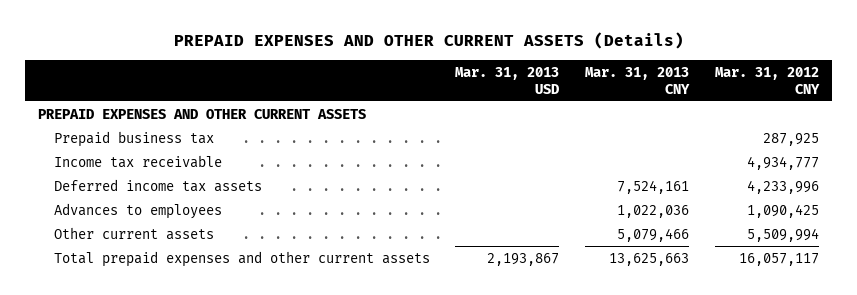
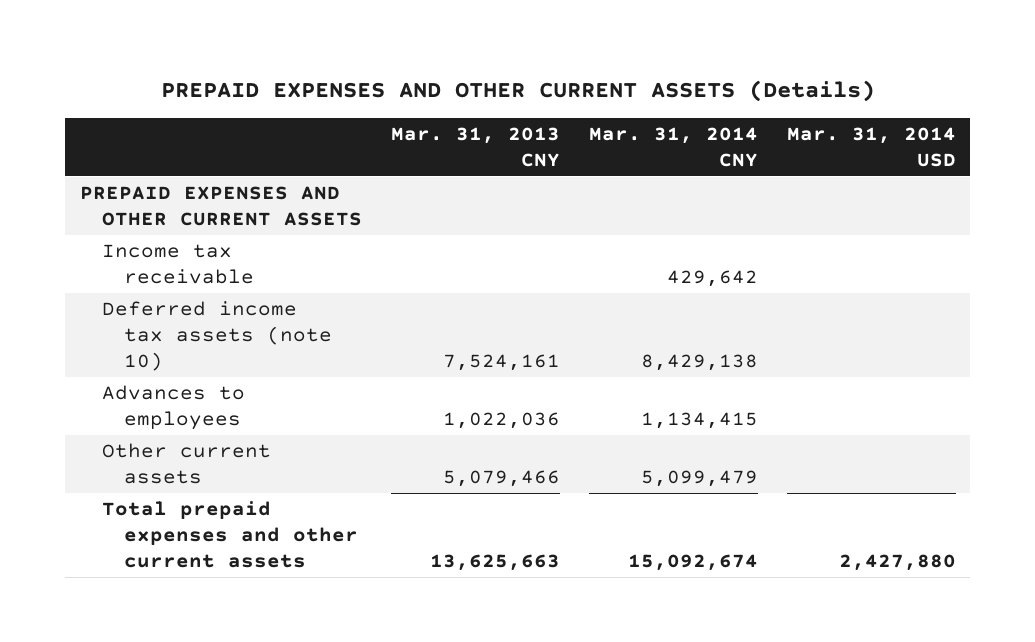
[455,66,560,94] Mar. 31, 2013 USD -> none
[715,66,821,94] Mar. 31, 2012 CNY -> none
none -> [588,127,758,168] Mar. 31, 2014 CNY
none -> [786,127,956,168] Mar. 31, 2014 USD
[53,130,214,147] Prepaid business tax -> none
[53,178,262,192] Deferred income tax assets -> [101,301,332,372] Deferred income tax assets (note 10)

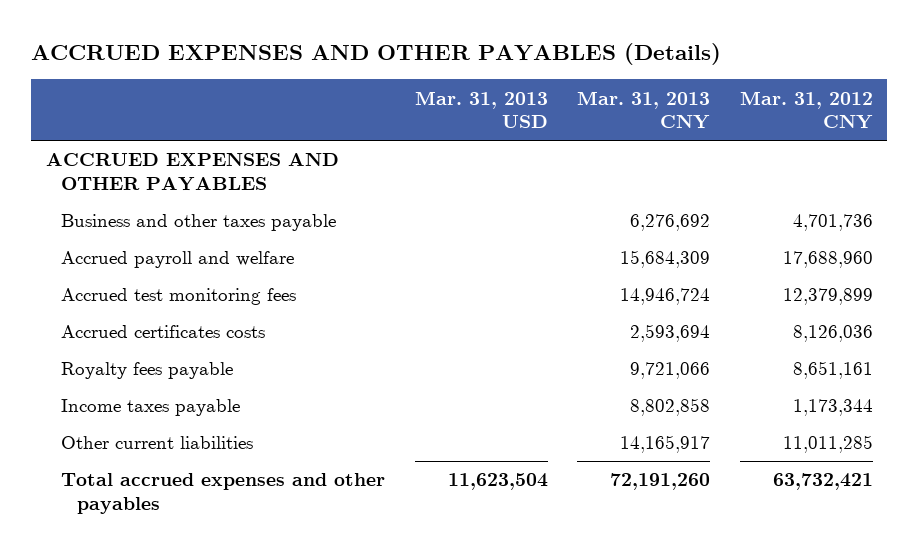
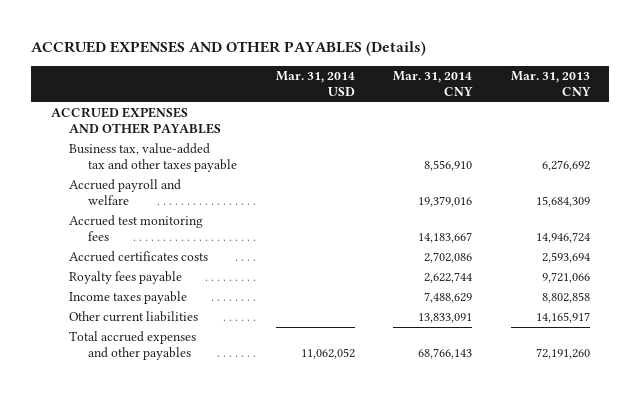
[414,90,548,129] Mar. 31, 2013 USD -> none
[739,90,873,130] Mar. 31, 2012 CNY -> none
none -> [275,71,355,97] Mar. 31, 2014 USD
none -> [393,71,474,97] Mar. 31, 2014 CNY
[61,214,337,232] Business and other taxes payable -> [69,143,238,173] Business tax, value-added tax and other taxes payable

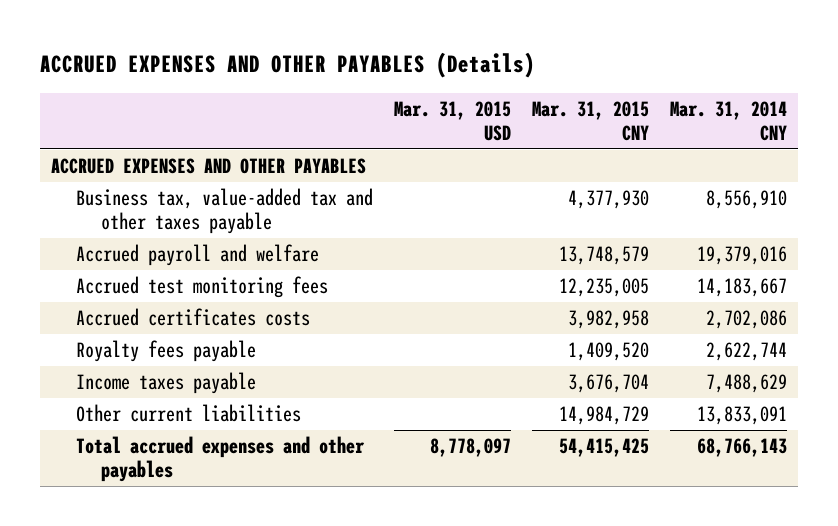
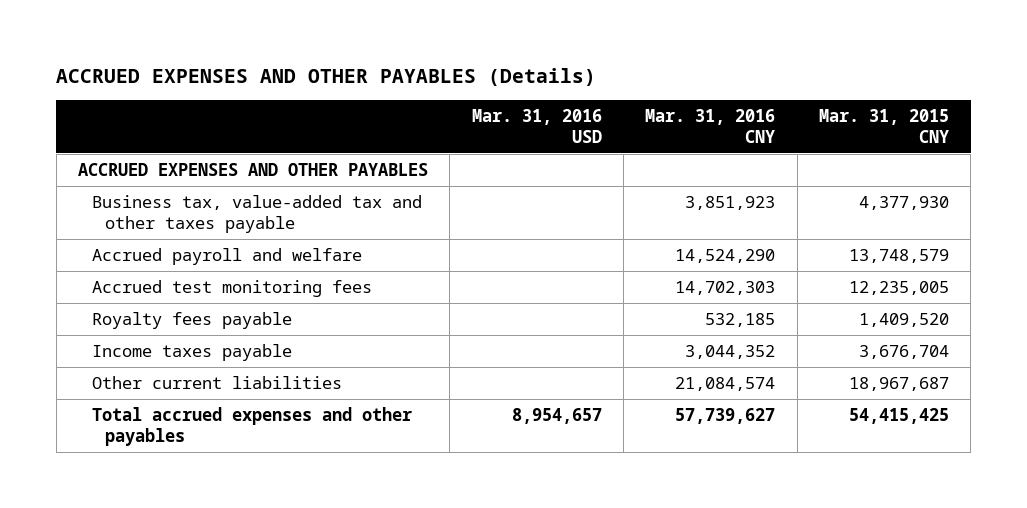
[393,100,511,141] Mar. 31, 2015 USD -> none
[670,100,788,141] Mar. 31, 2014 CNY -> none
none -> [471,108,602,144] Mar. 31, 2016 USD
none -> [645,108,776,144] Mar. 31, 2016 CNY
[75,308,310,327] Accrued certificates costs -> none
[559,406,650,426] 14,984,729 -> [849,377,950,392] 18,967,687

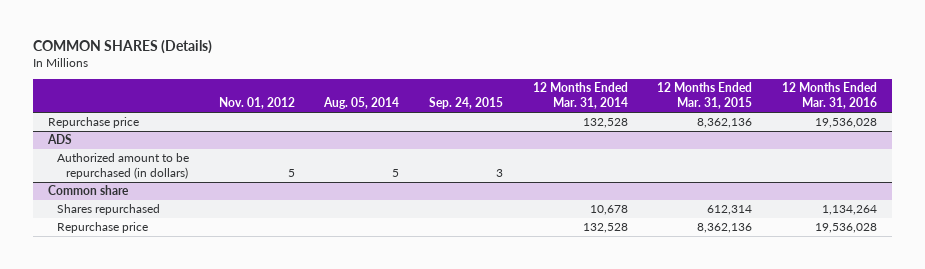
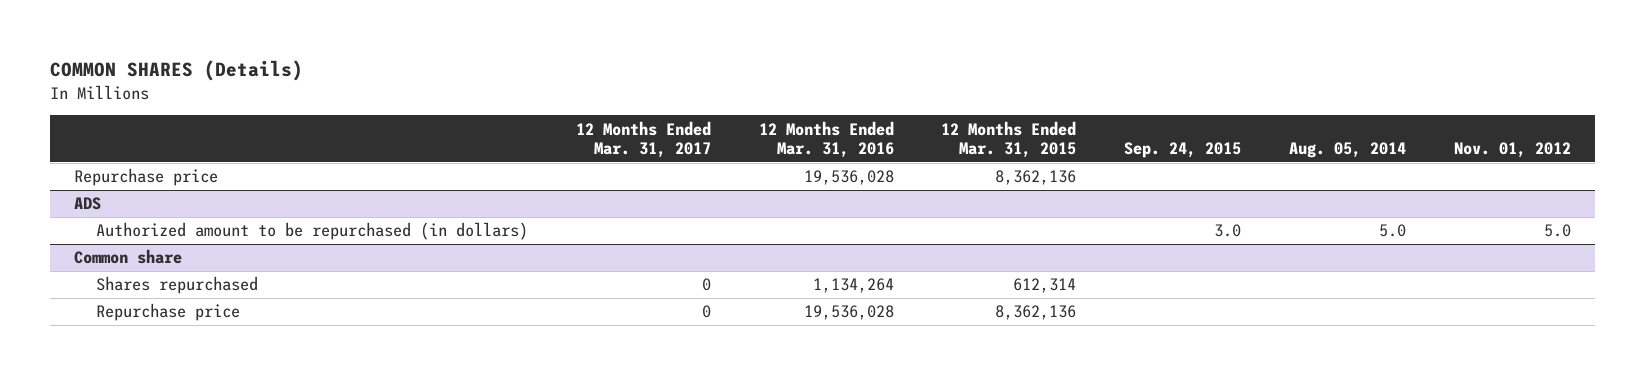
[532,82,628,110] 12 Months Ended Mar. 31, 2014 -> none
none -> [575,120,711,159] 12 Months Ended Mar. 31, 2017
[287,169,295,178] 5 -> [1543,224,1571,238] 5.0
[392,169,400,178] 5 -> [1378,224,1406,238] 5.0
[496,169,504,178] 3 -> [1214,224,1242,238] 3.0

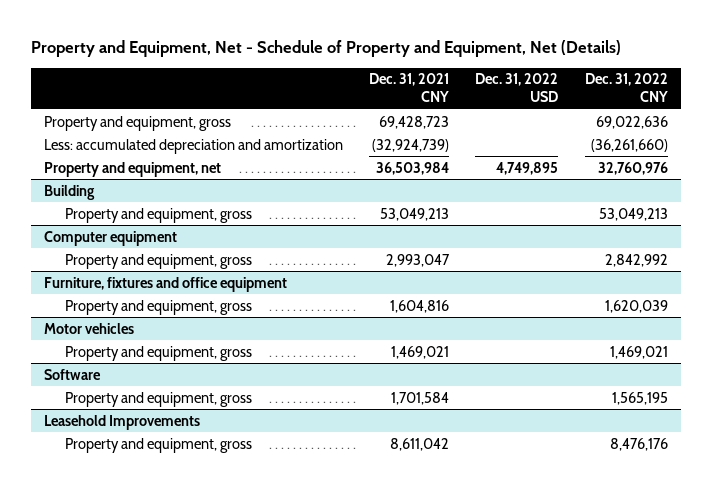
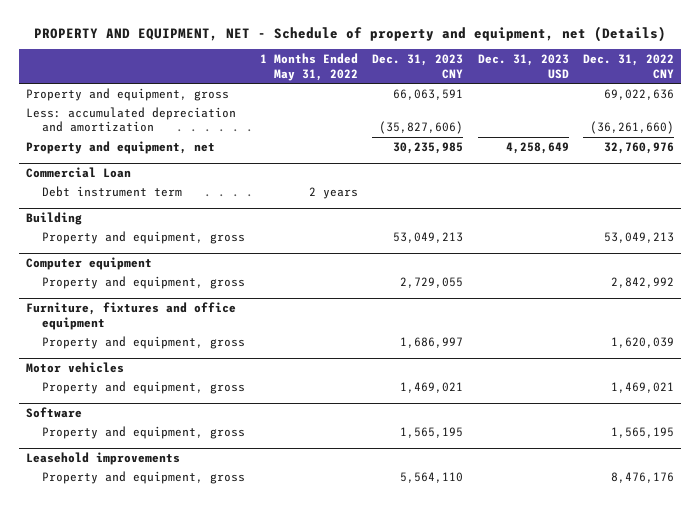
[30,40,621,58] Property and Equipment, Net - Schedule of Property and Equipment, Net (Details) -> [34,25,667,42] PROPERTY AND EQUIPMENT, NET - Schedule of property and equipment, net (Details)
[369,73,450,103] Dec. 31, 2021 CNY -> none
[475,73,559,103] Dec. 31, 2022 USD -> none
none -> [259,53,358,81] 1 Months Ended May 31, 2022
none -> [372,54,464,79] Dec. 31, 2023 CNY
none -> [477,54,569,79] Dec. 31, 2023 USD
none -> [26,166,132,178] Commercial Loan
none -> [42,185,183,197] Debt instrument term
[43,414,200,430] Leasehold Improvements -> [26,451,181,465] Leasehold improvements

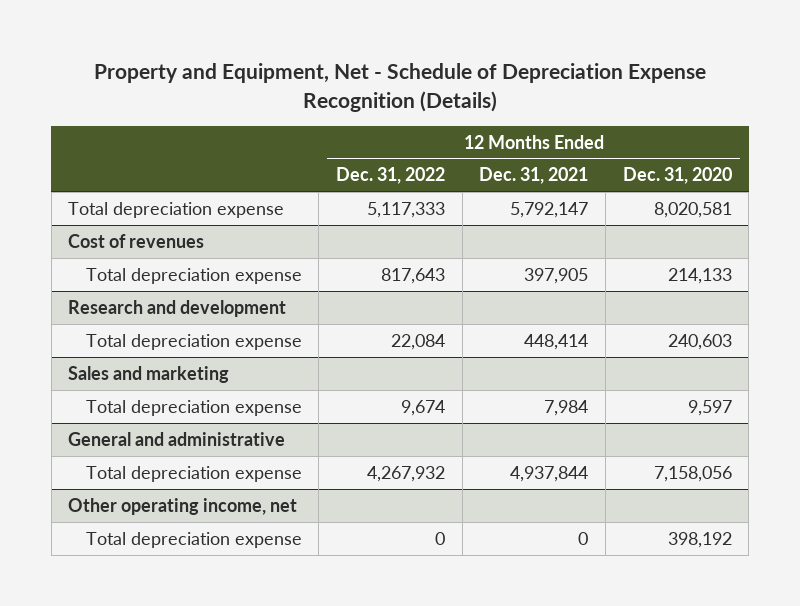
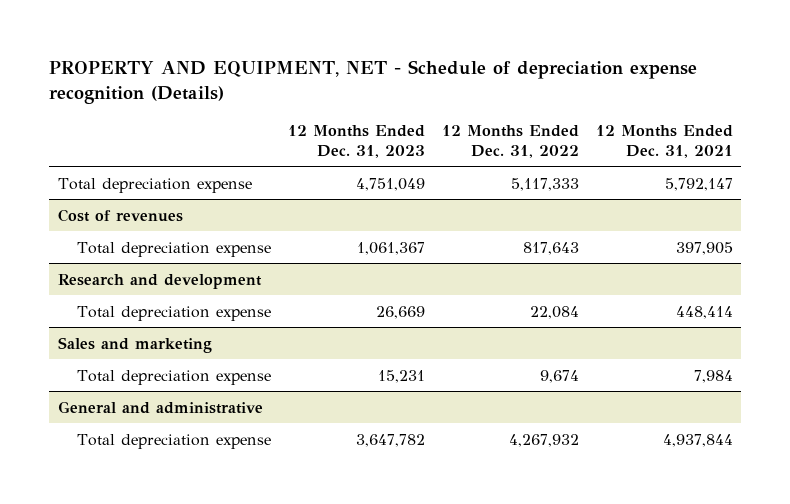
[93,63,706,112] Property and Equipment, Net - Schedule of Depreciation Expense Recognition (Details) -> [49,59,698,104] PROPERTY AND EQUIPMENT, NET - Schedule of depreciation expense recognition (Details)
[622,167,732,185] Dec. 31, 2020 -> none
none -> [287,125,425,158] 12 Months Ended Dec. 31, 2023
[68,497,298,515] Other operating income, net -> none
[85,531,302,548] Total depreciation expense -> none

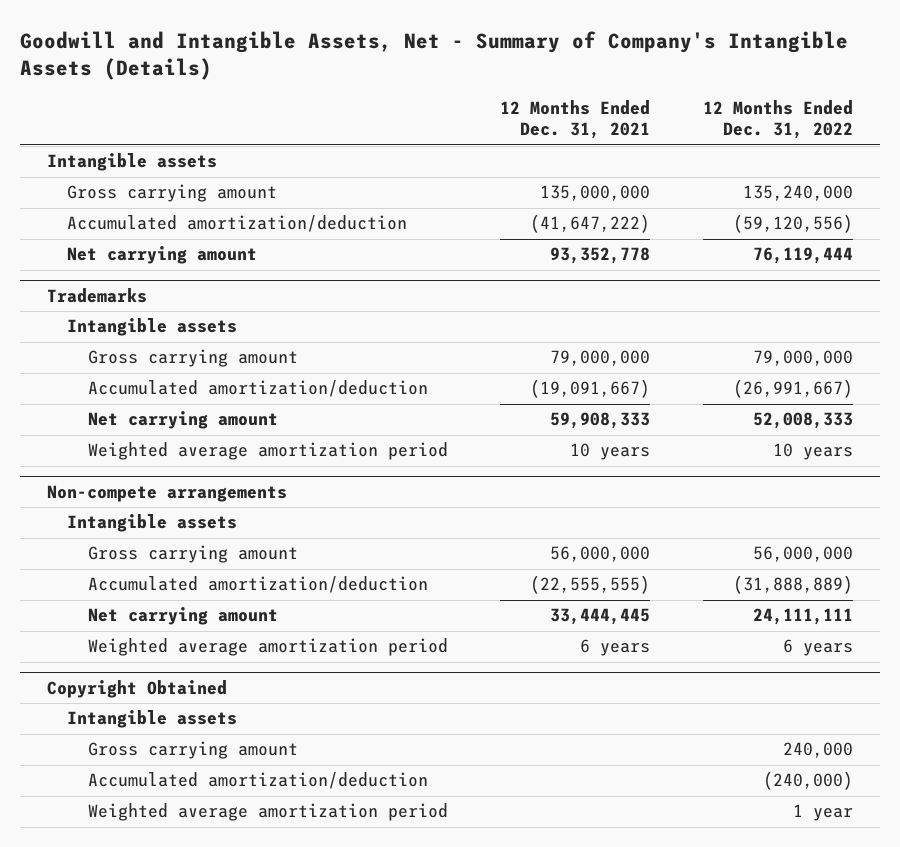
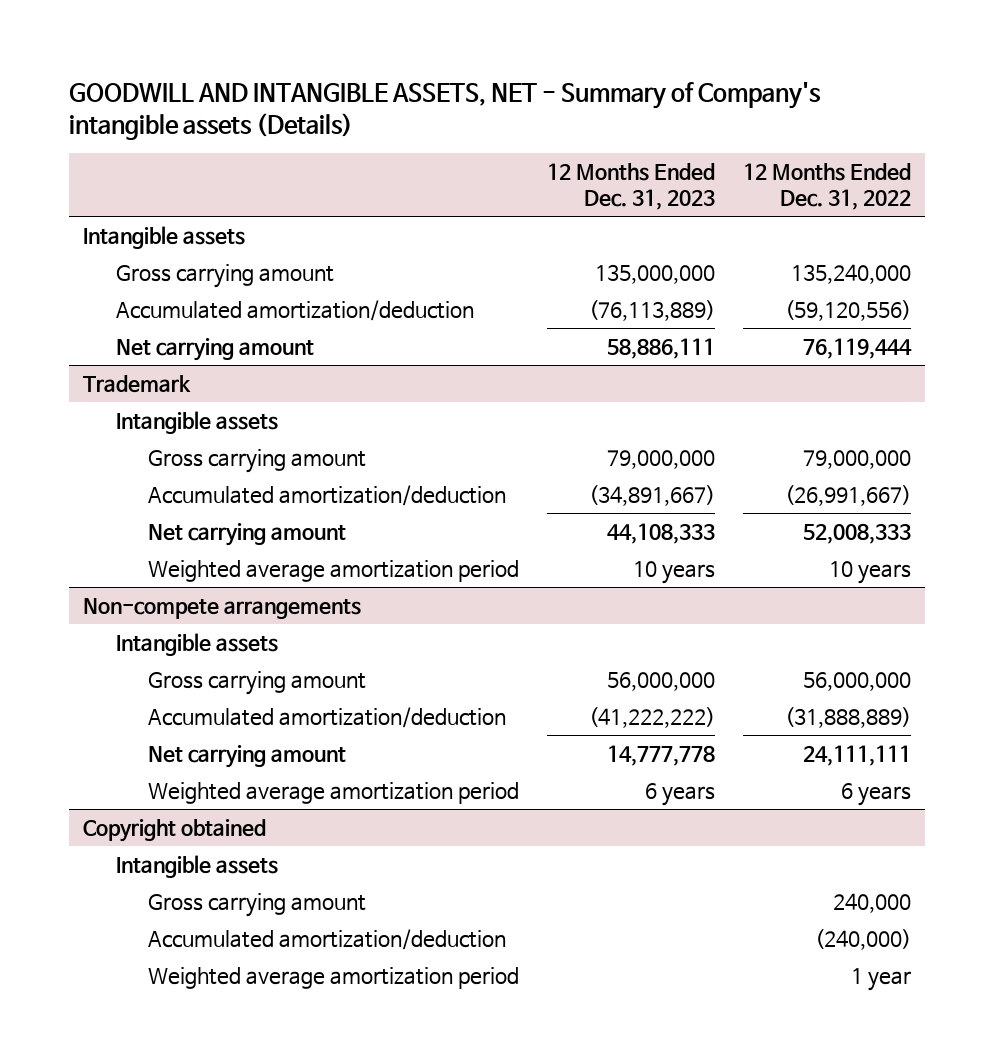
[20,30,849,81] Goodwill and Intangible Assets, Net - Summary of Company's Intangible Assets (Details) -> [69,82,822,140] GOODWILL AND INTANGIBLE ASSETS, NET - Summary of Company's intangible assets (Details)
[500,100,651,140] 12 Months Ended Dec. 31, 2021 -> none
none -> [546,162,715,211] 12 Months Ended Dec. 31, 2023
[46,288,147,304] Trademarks -> [83,374,192,393] Trademark
[46,680,227,699] Copyright Obtained -> [83,818,267,842] Copyright obtained

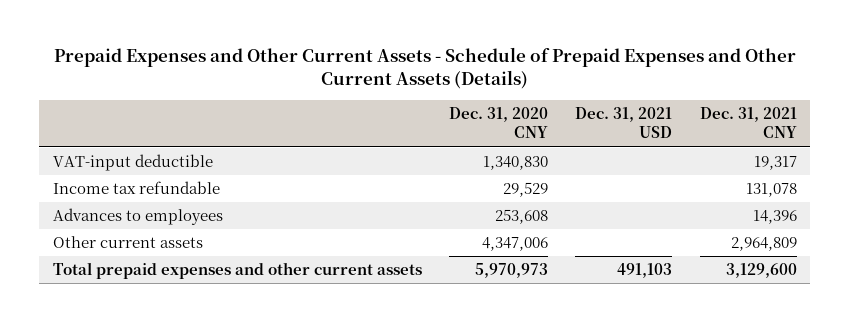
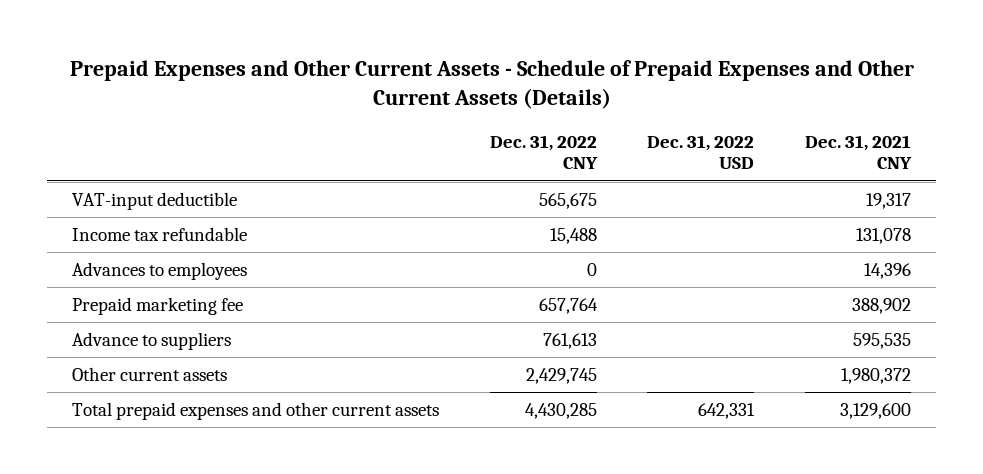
[448,107,548,139] Dec. 31, 2020 CNY -> none
[575,107,673,139] Dec. 31, 2021 USD -> none
none -> [489,134,598,170] Dec. 31, 2022 CNY
none -> [647,134,755,170] Dec. 31, 2022 USD
none -> [72,296,244,315] Prepaid marketing fee
none -> [72,331,232,350] Advance to suppliers
[730,237,797,252] 2,964,809 -> [840,367,911,384] 1,980,372

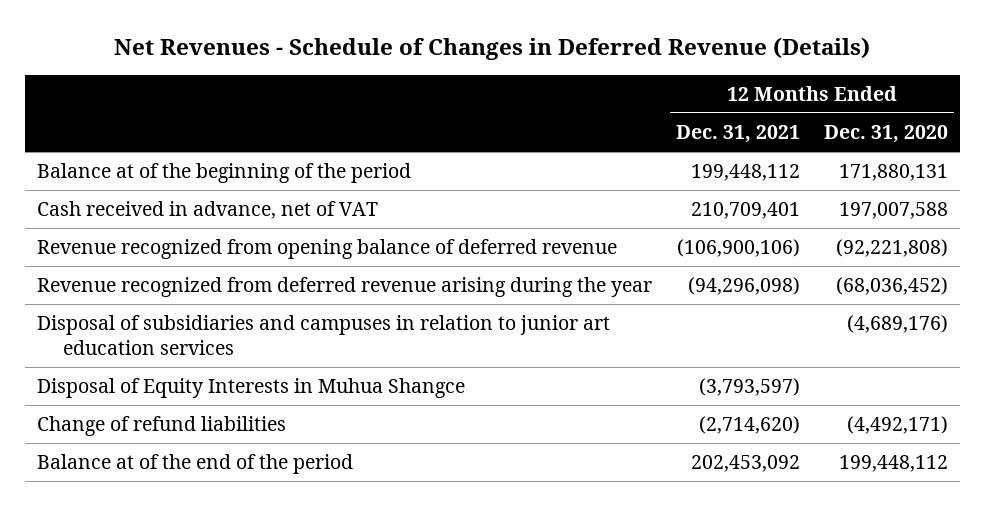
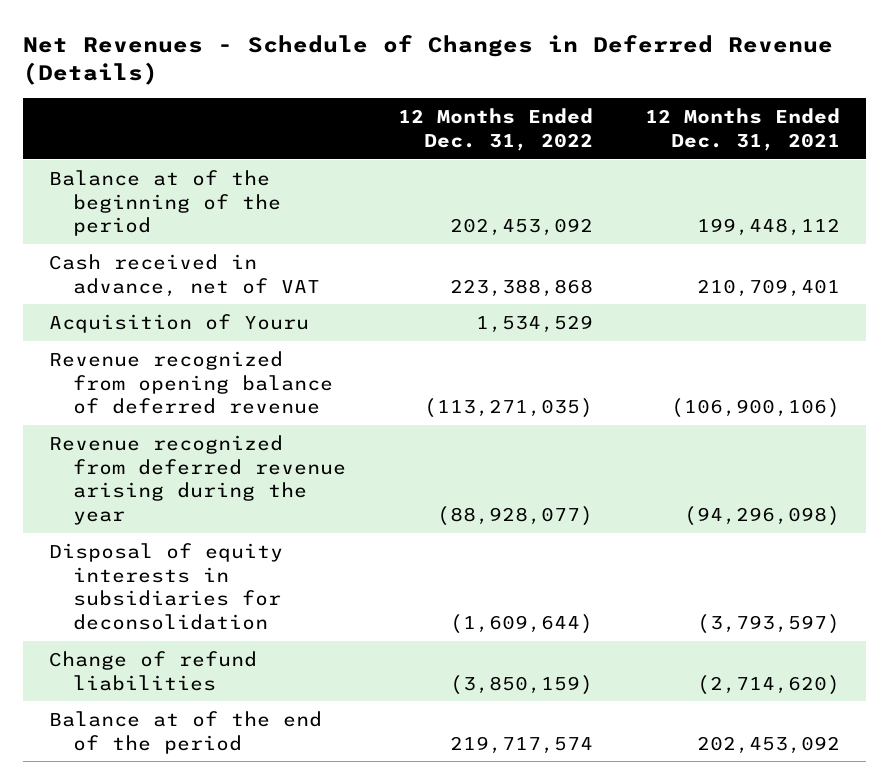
[823,125,948,144] Dec. 31, 2020 -> none
none -> [397,108,593,151] 12 Months Ended Dec. 31, 2022
none -> [49,313,310,333] Acquisition of Youru
[36,315,610,356] Disposal of subsidiaries and campuses in relation to junior art education services -> none
[36,378,465,399] Disposal of Equity Interests in Muhua Shangce -> [49,542,284,631] Disposal of equity interests in subsidiaries for deconsolidation

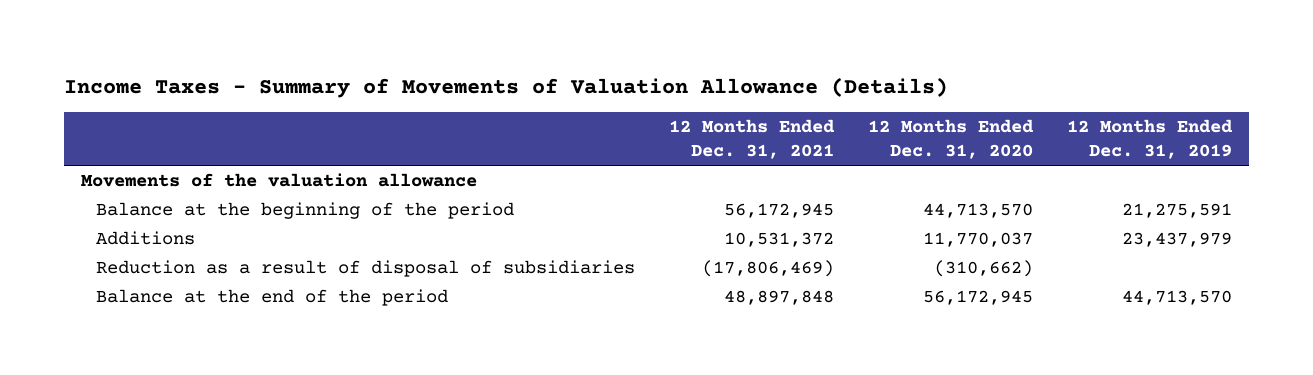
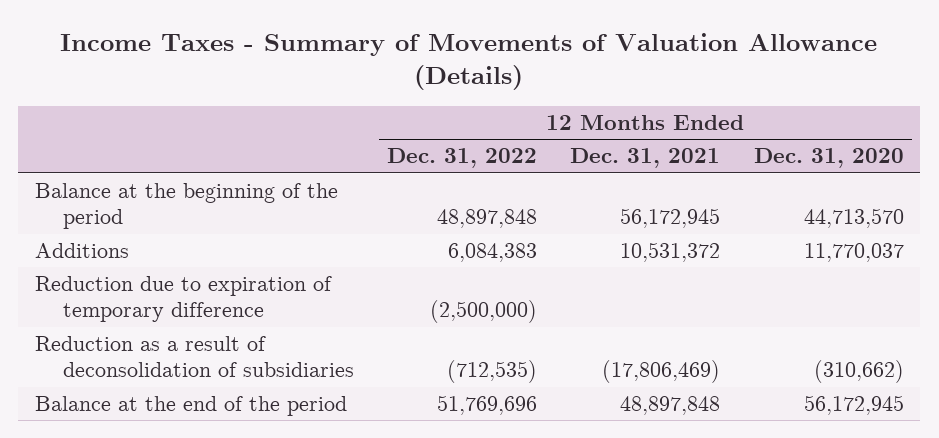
[1067,119,1234,160] 12 Months Ended Dec. 31, 2019 -> none
none -> [387,148,538,169] Dec. 31, 2022
[80,173,477,188] Movements of the valuation allowance -> none
none -> [34,276,332,323] Reduction due to expiration of temporary difference
[95,260,635,278] Reduction as a result of disposal of subsidiaries -> [34,336,354,378] Reduction as a result of deconsolidation of subsidiaries

